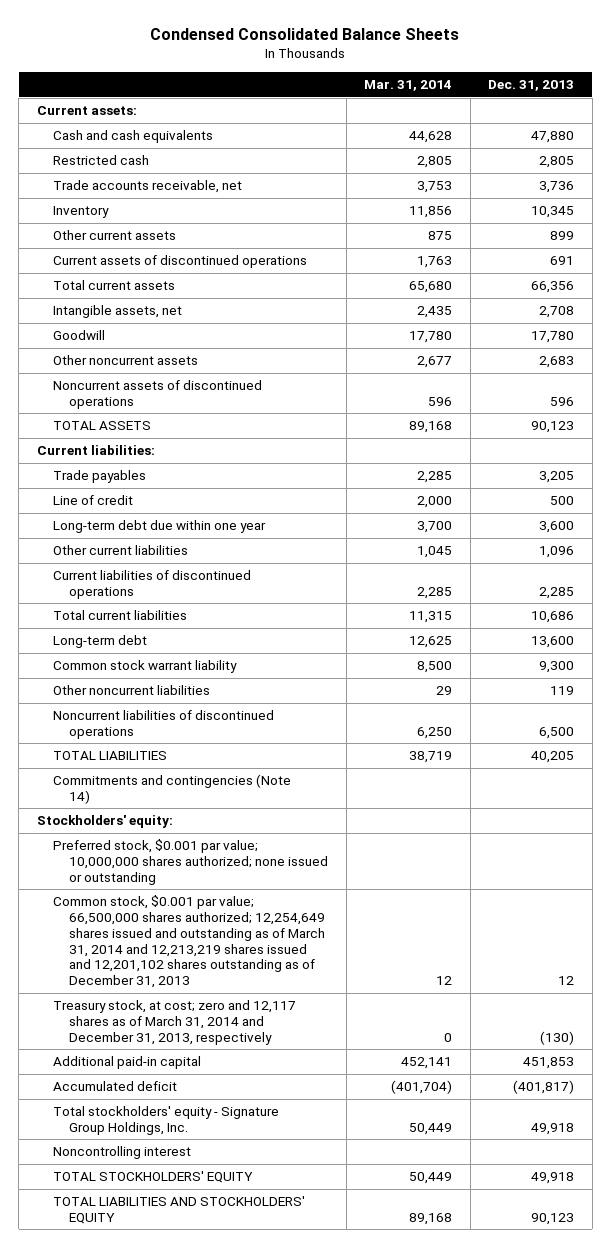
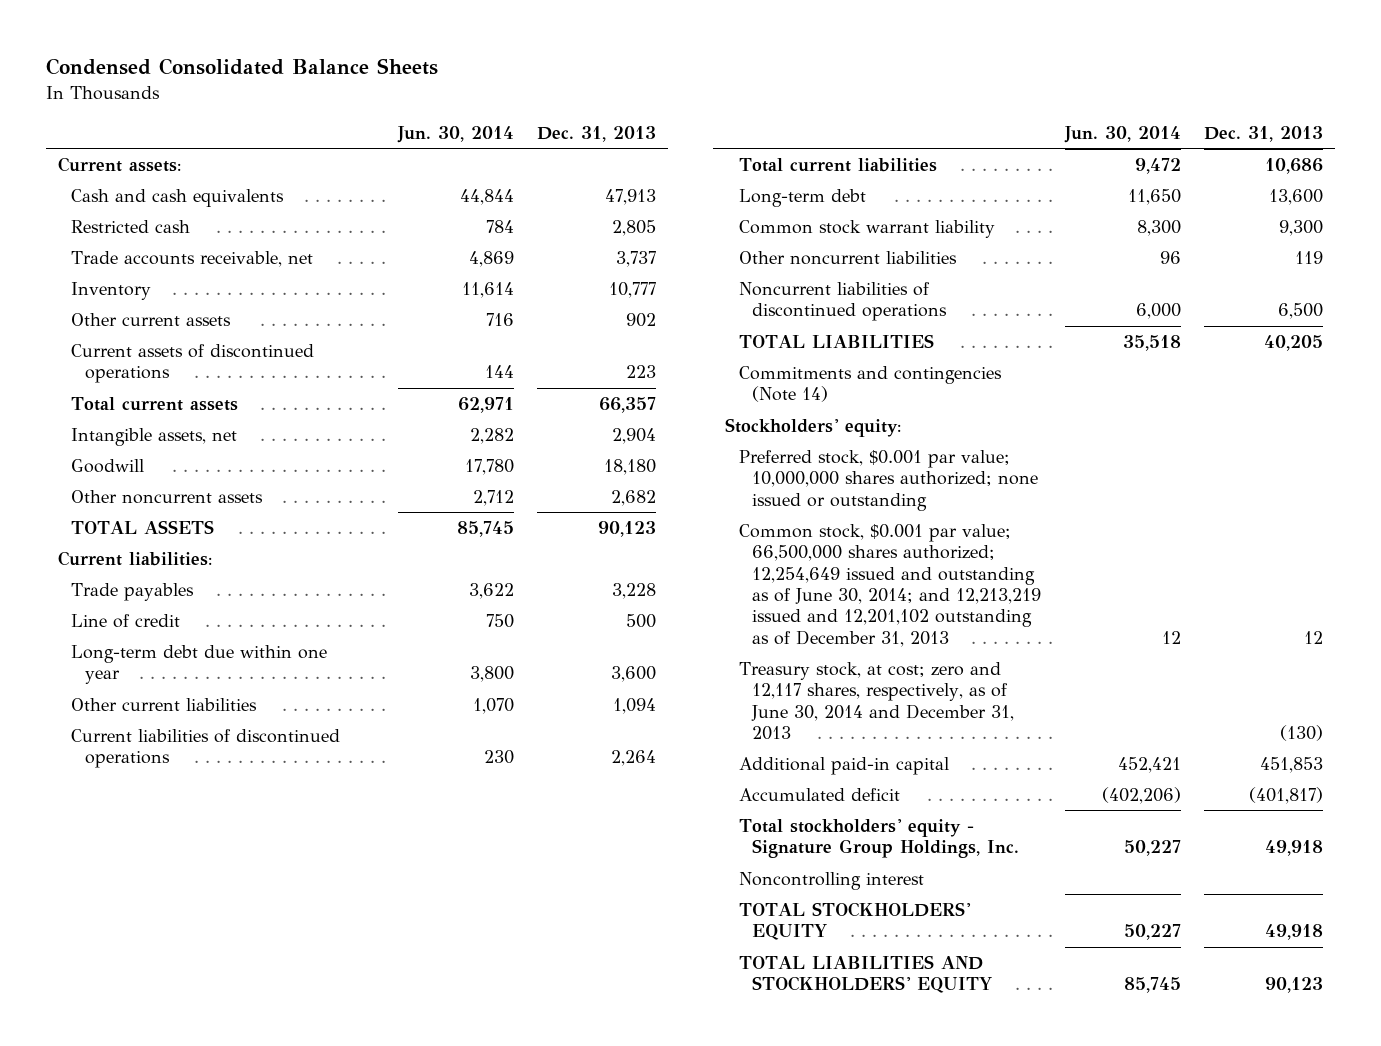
[364,80,453,92] Mar. 31, 2014 -> none
none -> [396,125,514,143] Jun. 30, 2014
[531,131,575,144] 47,880 -> [605,188,657,205] 47,913
[52,380,262,409] Noncurrent assets of discontinued operations -> none
[539,181,575,194] 3,736 -> [616,250,657,267] 3,737
[531,206,575,219] 10,345 -> [609,281,657,298] 10,777
[550,231,575,241] 899 -> [626,312,657,327] 902
[550,256,575,266] 691 -> [626,365,657,379] 223
[531,281,575,294] 66,356 -> [599,396,657,413] 66,357
[539,306,575,319] 2,708 -> [612,427,657,444] 2,904
[531,331,575,344] 17,780 -> [604,458,657,475] 18,180
[539,356,575,369] 2,683 -> [611,489,657,506] 2,682
[539,471,575,484] 3,205 -> [612,582,657,599] 3,228
[539,546,575,559] 1,096 -> [613,697,657,714] 1,094
[539,586,575,599] 2,285 -> [611,750,657,767] 2,264
[52,895,325,989] Common stock, $0.001 par value; 66,500,000 shares authorized; 12,254,649 shares issued and outstanding as of March 31, 2014 and 12,213,219 shares issued and 12,201,102 shares outstanding as of December 31, 2013 -> [738,523,1042,647] Common stock, $0.001 par value; 66,500,000 shares authorized; 12,254,649 issued and outstanding as of June 30, 2014; and 12,213,219 issued and 12,201,102 outstanding as of December 31, 2013
[52,1000,296,1045] Treasury stock, at cost; zero and 12,117 shares as of March 31, 2014 and December 31, 2013, respectively -> [738,661,1015,740] Treasury stock, at cost; zero and 12,117 shares, respectively, as of June 30, 2014 and December 31, 2013

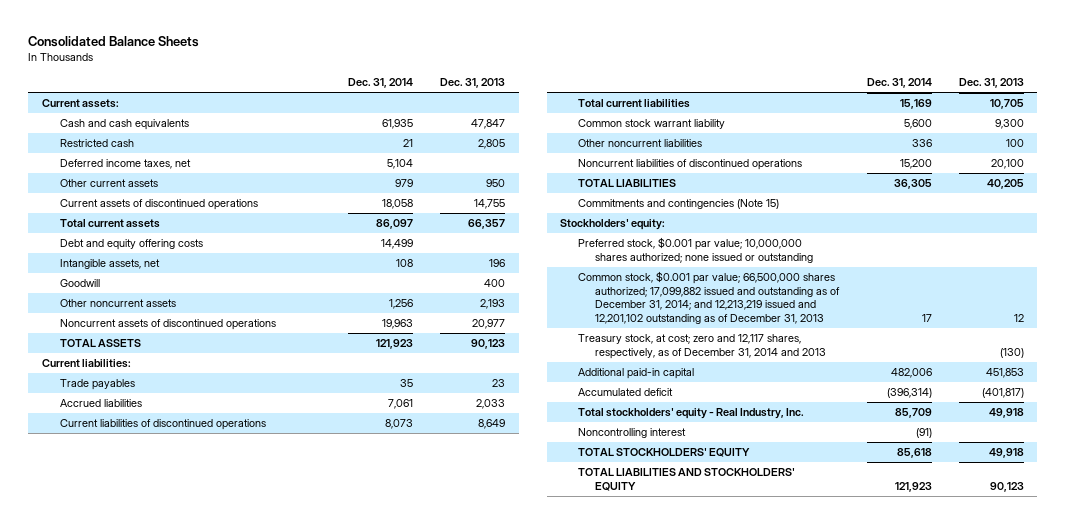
[46,58,439,76] Condensed Consolidated Balance Sheets -> [28,35,200,47] Consolidated Balance Sheets
[396,125,514,143] Jun. 30, 2014 -> none
none -> [348,78,414,89] Dec. 31, 2014
[605,188,657,205] 47,913 -> [471,119,506,130] 47,847
[71,250,314,267] Trade accounts receivable, net -> none
[71,281,152,300] Inventory -> none
none -> [59,159,191,170] Deferred income taxes, net
[626,312,657,327] 902 -> [486,179,506,188] 950
[626,365,657,379] 223 -> [474,199,506,210] 14,755
none -> [59,239,203,251] Debt and equity offering costs
[612,427,657,444] 2,904 -> [489,259,506,268] 196
[604,458,657,475] 18,180 -> [484,279,506,288] 400
[611,489,657,506] 2,682 -> [480,299,506,310] 2,193
none -> [59,319,276,331] Noncurrent assets of discontinued operations
[71,613,181,628] Line of credit -> none
[71,644,328,685] Long-term debt due within one year -> none
[71,697,258,711] Other current liabilities -> none
[738,188,866,207] Long-term debt -> none
[612,582,657,599] 3,228 -> [492,379,506,388] 23
none -> [59,399,142,408] Accrued liabilities
[611,750,657,767] 2,264 -> [478,419,506,430] 8,649
[1265,157,1324,174] 10,686 -> [989,99,1024,110] 10,705
[1295,250,1324,264] 119 -> [1005,139,1024,148] 100
[1278,303,1324,320] 6,500 -> [990,159,1024,170] 20,100
[738,365,1002,403] Commitments and contingencies (Note 14) -> [577,199,779,210] Commitments and contingencies (Note 15)
[738,523,1042,647] Common stock, $0.001 par value; 66,500,000 shares authorized; 12,254,649 issued and outstanding as of June 30, 2014; and 12,213,219 issued and 12,201,102 outstanding as of December 31, 2013 -> [577,271,841,324] Common stock, $0.001 par value; 66,500,000 shares authorized; 17,099,882 issued and outstanding as of December 31, 2014; and 12,213,219 issued and 12,201,102 outstanding as of December 31, 2013
[738,661,1015,740] Treasury stock, at cost; zero and 12,117 shares, respectively, as of June 30, 2014 and December 31, 2013 -> [577,334,827,359] Treasury stock, at cost; zero and 12,117 shares, respectively, as of December 31, 2014 and 2013
[738,818,1020,859] Total stockholders' equity - Signature Group Holdings, Inc. -> [577,408,804,420] Total stockholders' equity - Real Industry, Inc.

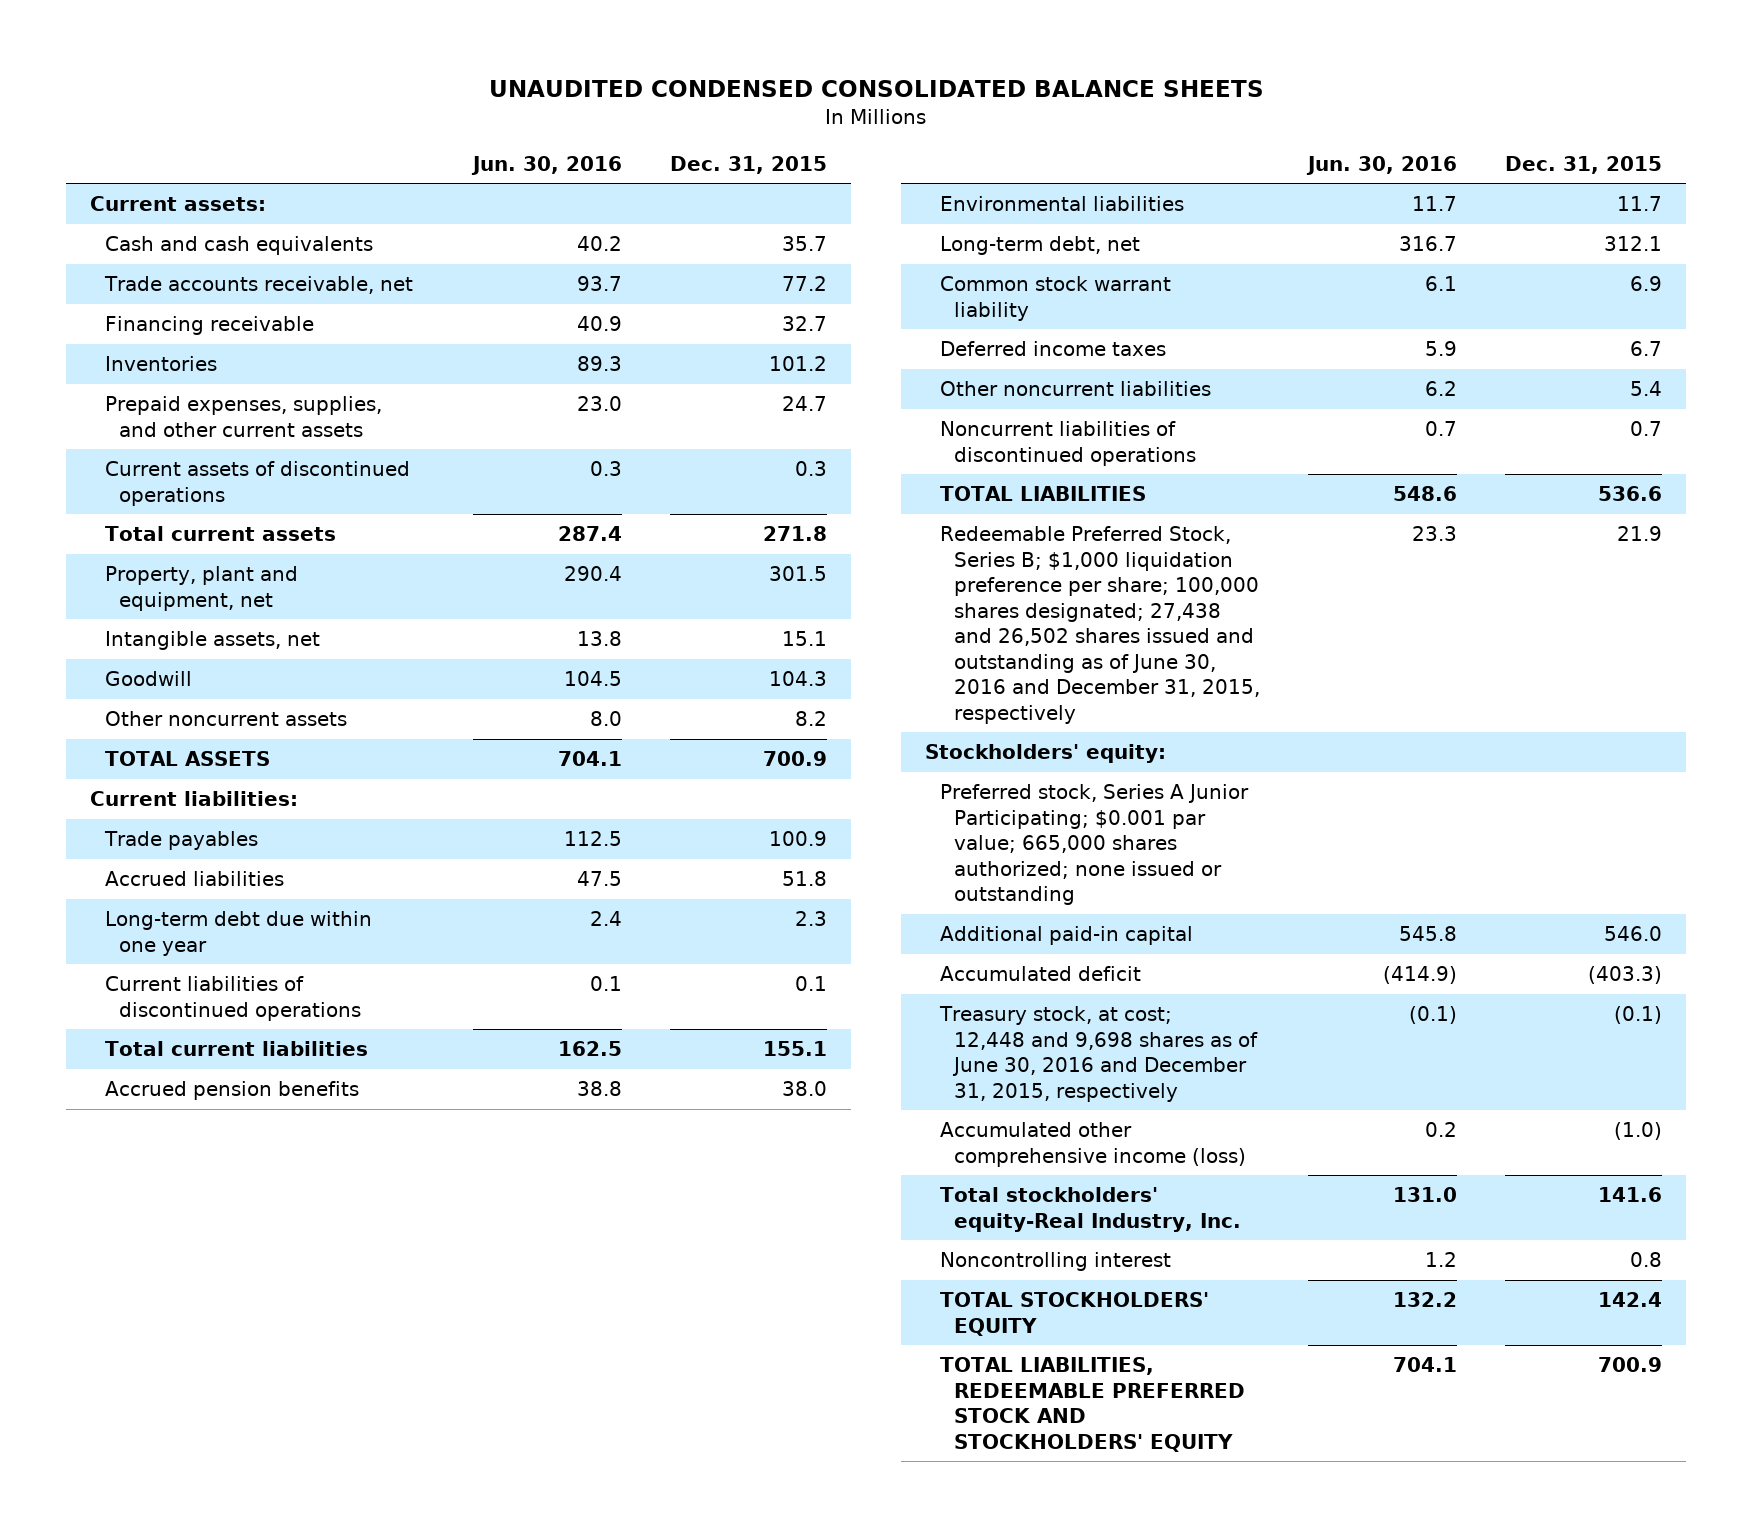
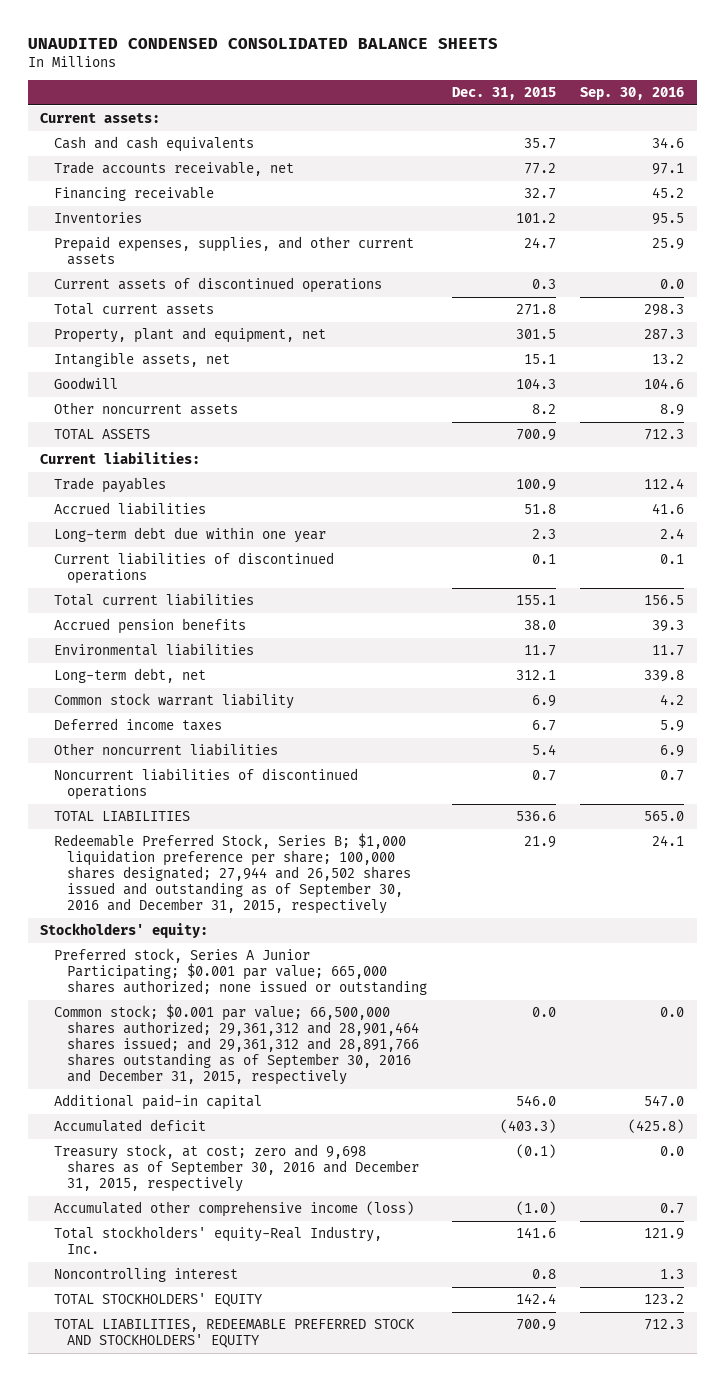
[471,155,623,175] Jun. 30, 2016 -> none
none -> [580,87,685,101] Sep. 30, 2016
[939,526,1261,724] Redeemable Preferred Stock, Series B; $1,000 liquidation preference per share; 100,000 shares designated; 27,438 and 26,502 shares issued and outstanding as of June 30, 2016 and December 31, 2015, respectively -> [53,832,412,915] Redeemable Preferred Stock, Series B; $1,000 liquidation preference per share; 100,000 shares designated; 27,944 and 26,502 shares issued and outstanding as of September 30, 2016 and December 31, 2015, respectively
none -> [53,1003,420,1086] Common stock; $0.001 par value; 66,500,000 shares authorized; 29,361,312 and 28,901,464 shares issued; and 29,361,312 and 28,891,766 shares outstanding as of September 30, 2016 and December 31, 2015, respectively
[938,1006,1259,1102] Treasury stock, at cost; 12,448 and 9,698 shares as of June 30, 2016 and December 31, 2015, respectively -> [53,1143,420,1192] Treasury stock, at cost; zero and 9,698 shares as of September 30, 2016 and December 31, 2015, respectively

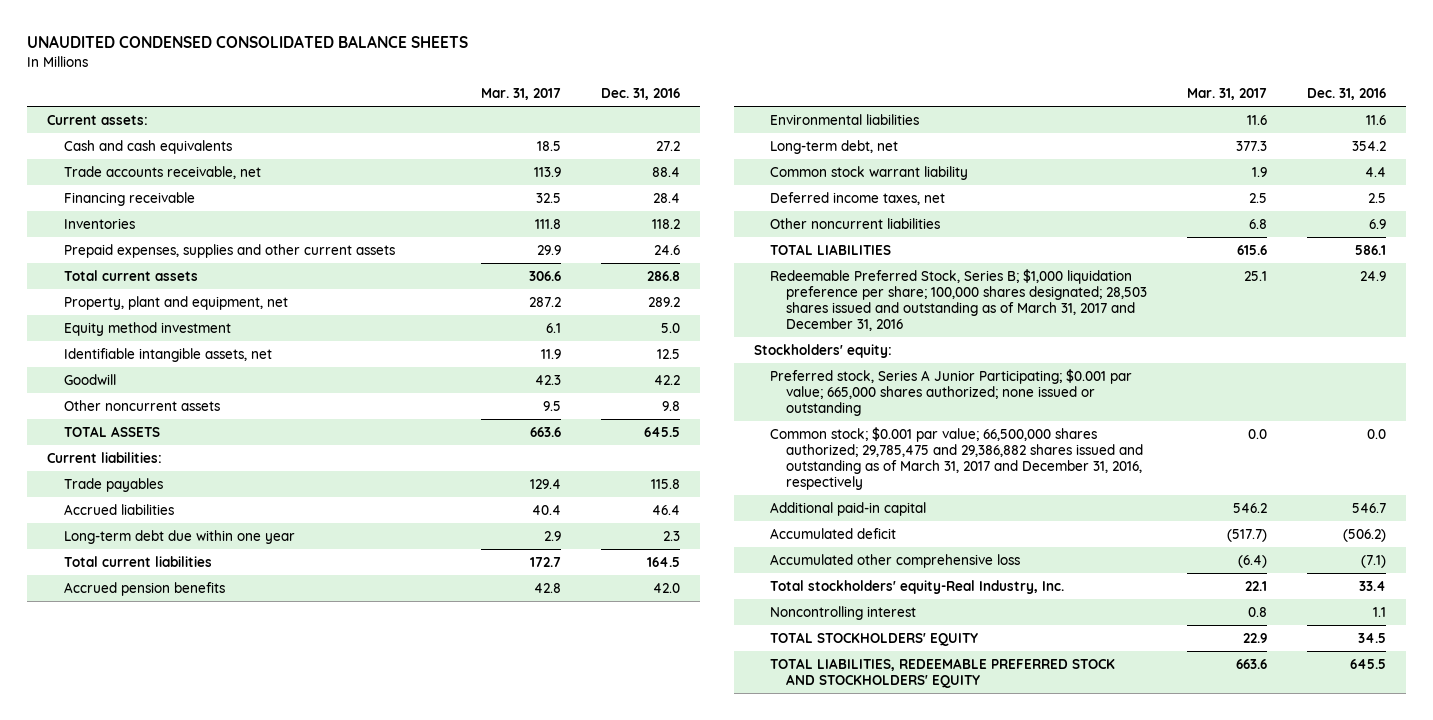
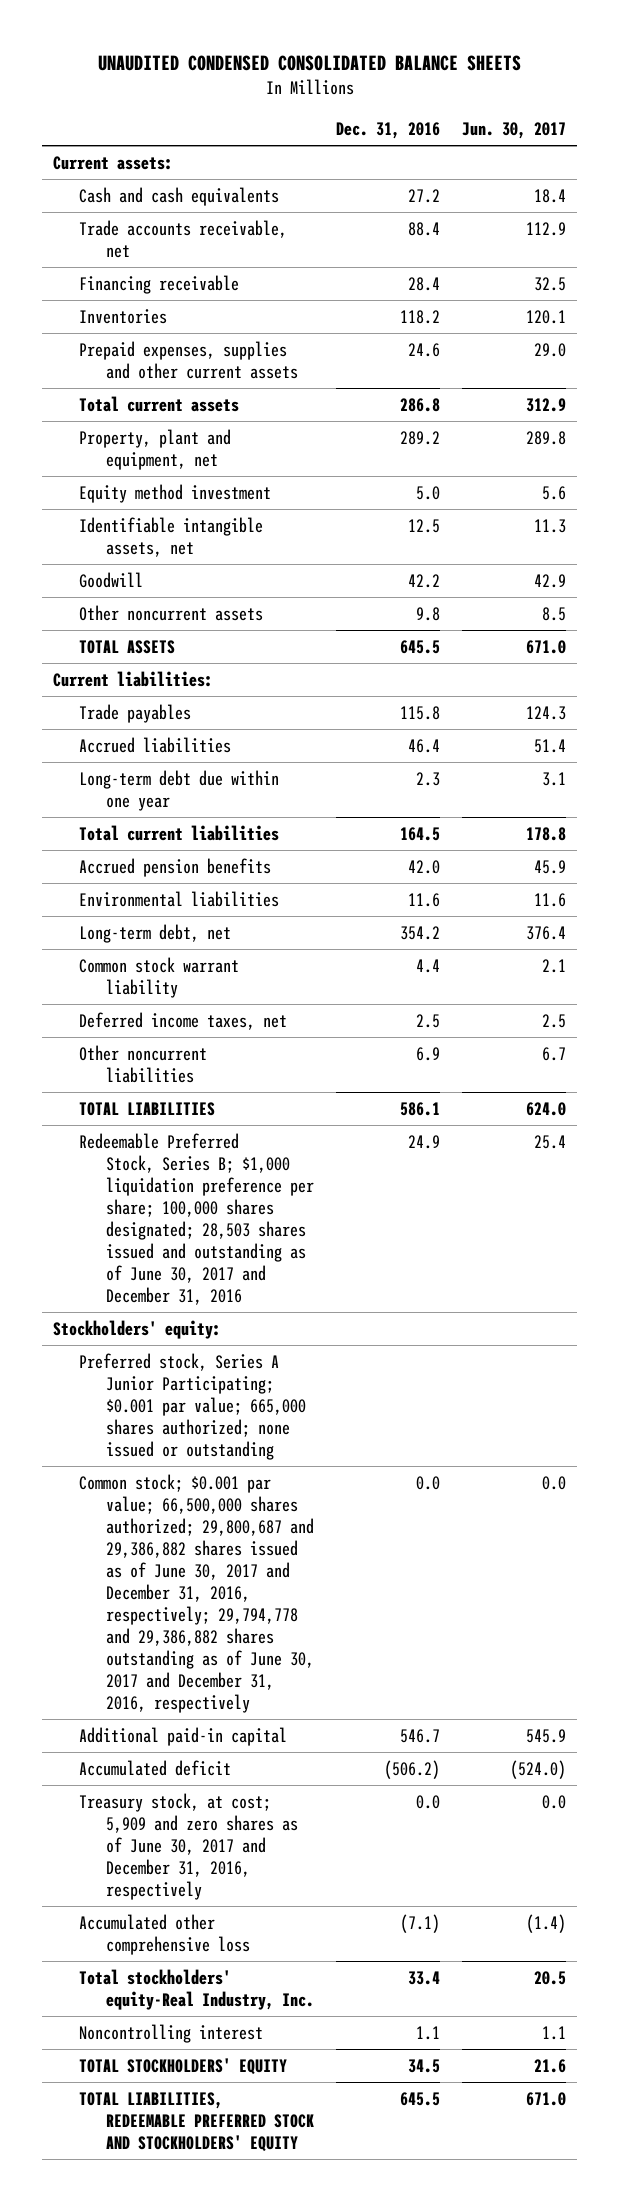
[480,88,561,101] Mar. 31, 2017 -> none
none -> [462,121,567,139] Jun. 30, 2017
[770,268,1148,332] Redeemable Preferred Stock, Series B; $1,000 liquidation preference per share; 100,000 shares designated; 28,503 shares issued and outstanding as of March 31, 2017 and December 31, 2016 -> [79,1132,314,1306] Redeemable Preferred Stock, Series B; $1,000 liquidation preference per share; 100,000 shares designated; 28,503 shares issued and outstanding as of June 30, 2017 and December 31, 2016
[770,426,1144,491] Common stock; $0.001 par value; 66,500,000 shares authorized; 29,785,475 and 29,386,882 shares issued and outstanding as of March 31, 2017 and December 31, 2016, respectively -> [79,1473,314,1714] Common stock; $0.001 par value; 66,500,000 shares authorized; 29,800,687 and 29,386,882 shares issued as of June 30, 2017 and December 31, 2016, respectively; 29,794,778 and 29,386,882 shares outstanding as of June 30, 2017 and December 31, 2016, respectively
none -> [79,1792,298,1900] Treasury stock, at cost; 5,909 and zero shares as of June 30, 2017 and December 31, 2016, respectively

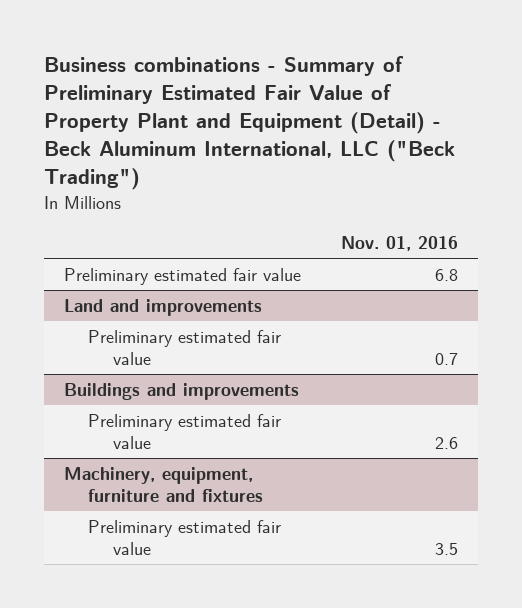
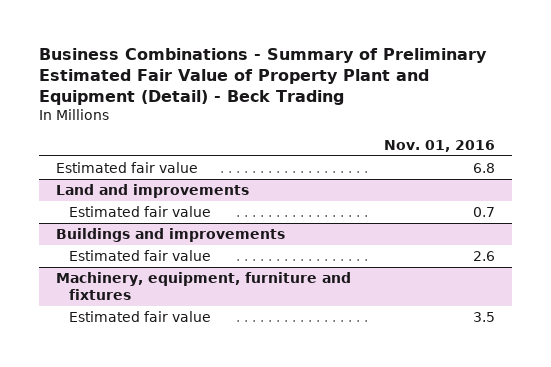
[44,56,456,191] Business combinations - Summary of Preliminary Estimated Fair Value of Property Plant and Equipment (Detail) - Beck Aluminum International, LLC ("Beck Trading") -> [39,48,488,106] Business Combinations - Summary of Preliminary Estimated Fair Value of Property Plant and Equipment (Detail) - Beck Trading
[64,268,302,286] Preliminary estimated fair value -> [55,161,198,173] Estimated fair value
[88,330,282,366] Preliminary estimated fair value -> [69,205,212,217] Estimated fair value
[88,414,282,450] Preliminary estimated fair value -> [69,249,212,261] Estimated fair value
[88,520,282,556] Preliminary estimated fair value -> [69,310,212,322] Estimated fair value

